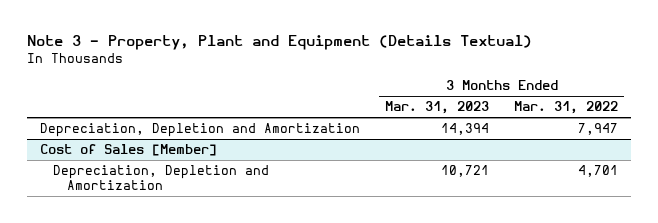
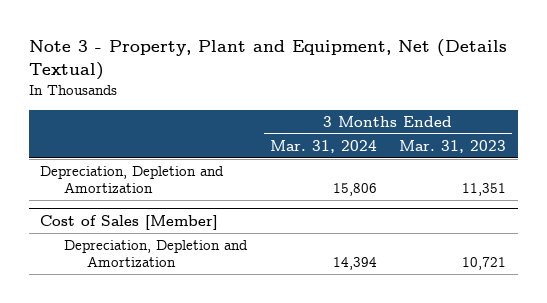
[26,35,532,51] Note 3 - Property, Plant and Equipment (Details Textual) -> [28,38,507,80] Note 3 - Property, Plant and Equipment, Net (Details Textual)
[514,101,619,115] Mar. 31, 2022 -> none
none -> [269,139,377,153] Mar. 31, 2024
[440,123,489,136] 14,394 -> [462,183,507,197] 11,351

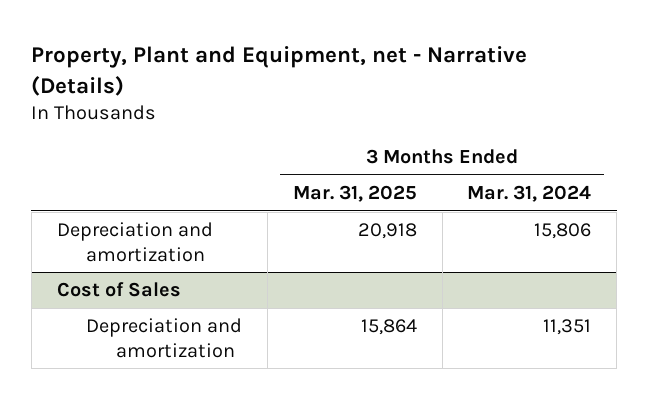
[28,38,507,80] Note 3 - Property, Plant and Equipment, Net (Details Textual) -> [31,45,528,96] Property, Plant and Equipment, net - Narrative (Details)
[399,139,507,153] Mar. 31, 2023 -> none
none -> [292,184,417,202] Mar. 31, 2025
[40,166,225,194] Depreciation, Depletion and Amortization -> [56,222,213,262] Depreciation and amortization
[40,214,219,230] Cost of Sales [Member] -> [56,282,181,298] Cost of Sales
[63,240,248,268] Depreciation, Depletion and Amortization -> [86,318,243,358] Depreciation and amortization
[332,257,377,271] 14,394 -> [543,319,592,336] 11,351

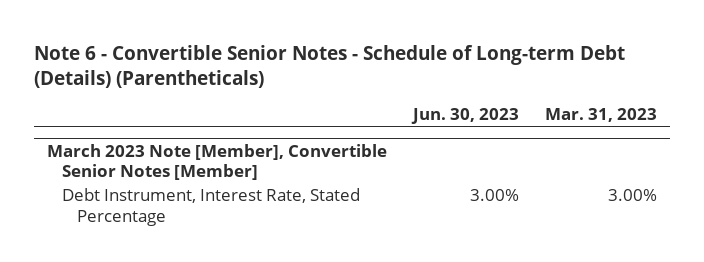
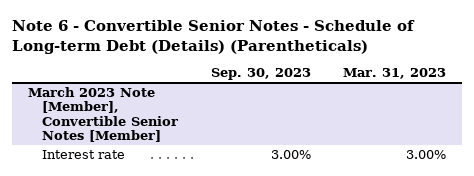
[410,108,519,125] Jun. 30, 2023 -> none
none -> [210,68,311,81] Sep. 30, 2023
[62,188,361,226] Debt Instrument, Interest Rate, Stated Percentage -> [42,150,126,160] Interest rate

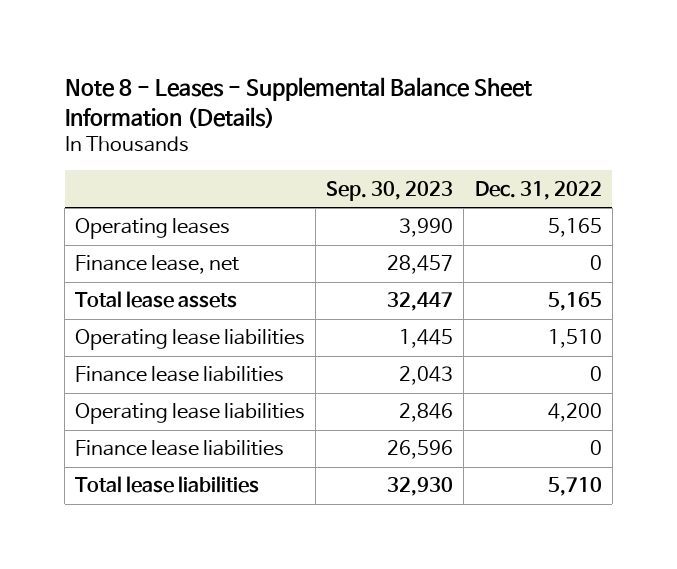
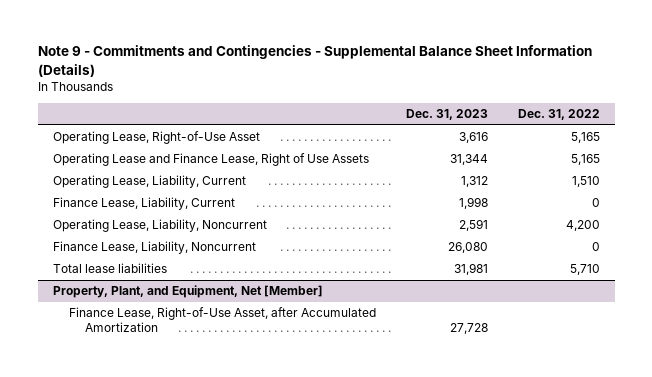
[64,76,532,128] Note 8 - Leases - Supplemental Balance Sheet Information (Details) -> [37,45,592,77] Note 9 - Commitments and Contingencies - Supplemental Balance Sheet Information (Details)
[326,180,454,201] Sep. 30, 2023 -> none
none -> [405,109,488,121] Dec. 31, 2023
[75,255,240,275] Finance lease, net -> none
[75,218,231,240] Operating leases -> [52,131,260,145] Operating Lease, Right-of-Use Asset
[75,291,238,309] Total lease assets -> [52,153,369,167] Operating Lease and Finance Lease, Right of Use Assets
[75,329,306,351] Operating lease liabilities -> [52,175,246,189] Operating Lease, Liability, Current
[75,366,285,383] Finance lease liabilities -> [52,197,235,211] Finance Lease, Liability, Current
[75,403,306,425] Operating lease liabilities -> [52,219,267,233] Operating Lease, Liability, Noncurrent
[75,440,285,457] Finance lease liabilities -> [52,241,256,255] Finance Lease, Liability, Noncurrent
none -> [52,285,323,299] Property, Plant, and Equipment, Net [Member]
none -> [68,307,376,333] Finance Lease, Right-of-Use Asset, after Accumulated Amortization

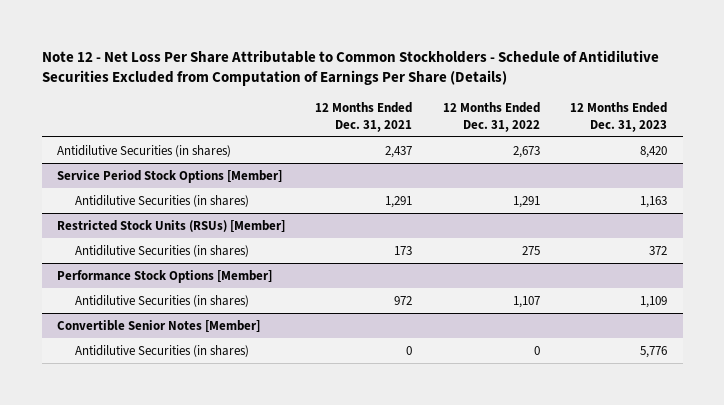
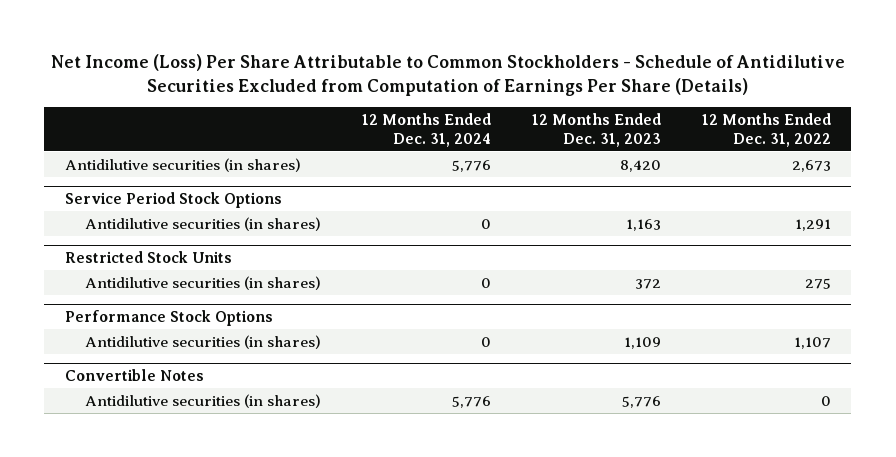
[41,49,659,87] Note 12 - Net Loss Per Share Attributable to Common Stockholders - Schedule of Antidilutive Securities Excluded from Computation of Earnings Per Share (Details) -> [50,54,845,96] Net Income (Loss) Per Share Attributable to Common Stockholders - Schedule of Antidilutive Securities Excluded from Computation of Earnings Per Share (Details)
[315,102,413,132] 12 Months Ended Dec. 31, 2021 -> none
none -> [362,112,492,147] 12 Months Ended Dec. 31, 2024
[56,145,231,158] Antidilutive Securities (in shares) -> [64,157,301,172] Antidilutive securities (in shares)
[56,170,282,184] Service Period Stock Options [Member] -> [64,192,282,209] Service Period Stock Options
[74,195,249,208] Antidilutive Securities (in shares) -> [85,216,322,231] Antidilutive securities (in shares)
[56,220,285,233] Restricted Stock Units (RSUs) [Member] -> [64,251,232,264] Restricted Stock Units
[74,245,249,258] Antidilutive Securities (in shares) -> [85,275,322,290] Antidilutive securities (in shares)
[56,270,272,284] Performance Stock Options [Member] -> [64,310,273,327] Performance Stock Options
[74,295,249,308] Antidilutive Securities (in shares) -> [85,334,322,349] Antidilutive securities (in shares)
[56,320,260,333] Convertible Senior Notes [Member] -> [64,369,204,382] Convertible Notes
[74,345,249,358] Antidilutive Securities (in shares) -> [85,393,322,408] Antidilutive securities (in shares)

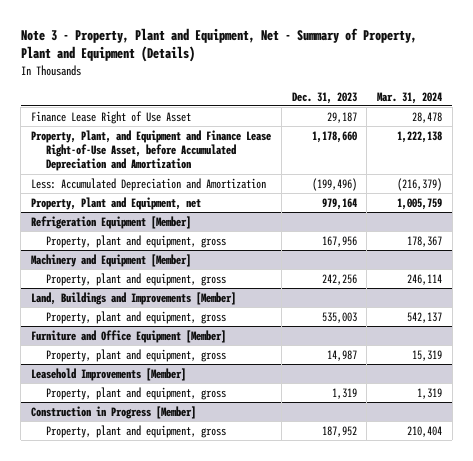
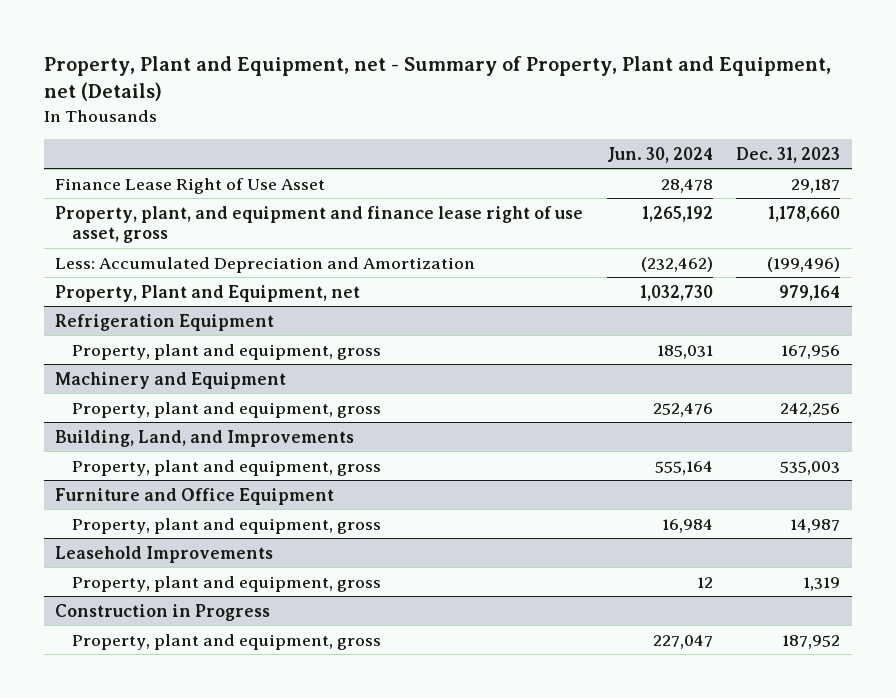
[20,27,417,63] Note 3 - Property, Plant and Equipment, Net - Summary of Property, Plant and Equipment (Details) -> [43,55,831,102] Property, Plant and Equipment, net - Summary of Property, Plant and Equipment, net (Details)
[377,91,443,104] Mar. 31, 2024 -> none
none -> [606,146,713,163] Jun. 30, 2024
[31,129,272,172] Property, Plant, and Equipment and Finance Lease Right-of-Use Asset, before Accumulated Depreciation and Amortization -> [55,205,584,244] Property, plant, and equipment and finance lease right of use asset, gross
[31,215,192,229] Refrigeration Equipment [Member] -> [55,313,275,331] Refrigeration Equipment
[31,253,192,267] Machinery and Equipment [Member] -> [55,371,287,389] Machinery and Equipment
[31,291,237,305] Land, Buildings and Improvements [Member] -> [55,429,355,447] Building, Land, and Improvements
[31,329,227,343] Furniture and Office Equipment [Member] -> [55,487,335,505] Furniture and Office Equipment
[31,367,187,381] Leasehold Improvements [Member] -> [55,545,274,563] Leasehold Improvements
[31,405,197,419] Construction in Progress [Member] -> [55,603,271,621] Construction in Progress

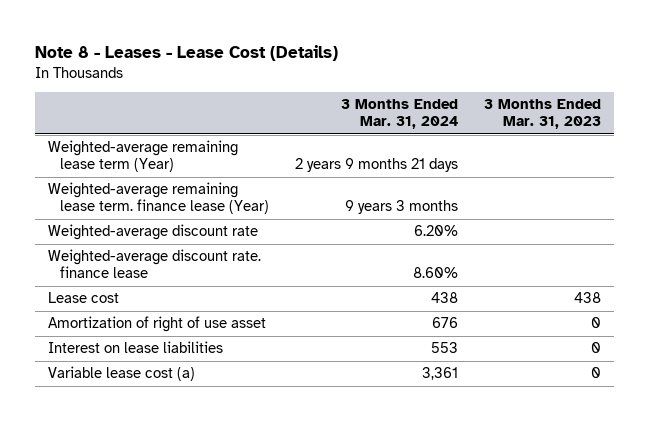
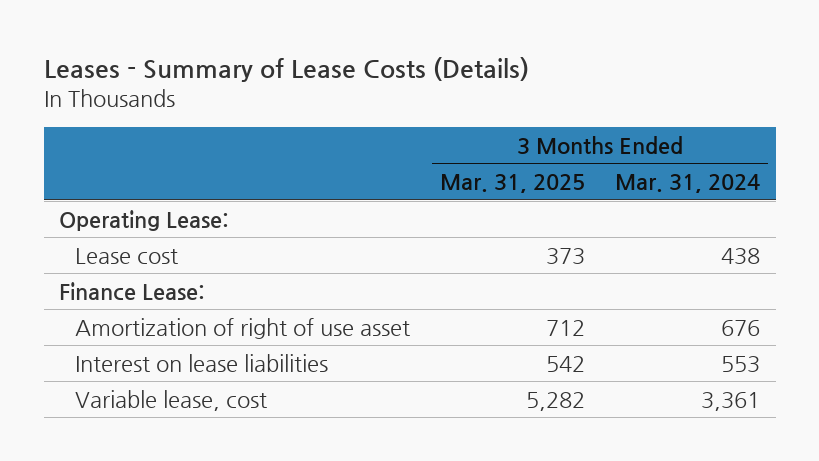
[35,44,339,61] Note 8 - Leases - Lease Cost (Details) -> [43,56,529,82] Leases - Summary of Lease Costs (Details)
[483,99,601,130] 3 Months Ended Mar. 31, 2023 -> none
none -> [440,173,586,193] Mar. 31, 2025
[48,140,239,173] Weighted-average remaining lease term (Year) -> none
[48,182,269,215] Weighted-average remaining lease term. finance lease (Year) -> none
[48,224,259,241] Weighted-average discount rate -> none
[48,249,262,279] Weighted-average discount rate. finance lease -> none
none -> [59,209,230,231] Operating Lease:
none -> [59,281,206,301] Finance Lease:
[48,366,196,382] Variable lease cost (a) -> [74,389,267,411] Variable lease, cost

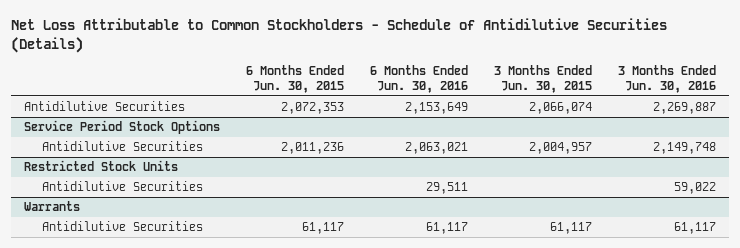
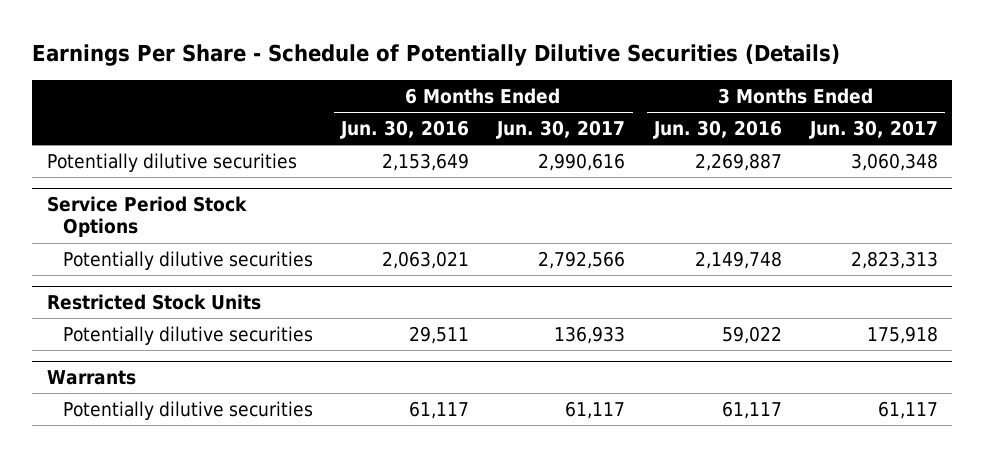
[11,18,668,54] Net Loss Attributable to Common Stockholders - Schedule of Antidilutive Securities (Details) -> [32,44,841,67] Earnings Per Share - Schedule of Potentially Dilutive Securities (Details)
[245,65,344,94] 6 Months Ended Jun. 30, 2015 -> none
[493,65,592,94] 3 Months Ended Jun. 30, 2015 -> none
none -> [496,119,626,139] Jun. 30, 2017
none -> [809,119,939,139] Jun. 30, 2017
[24,101,186,112] Antidilutive Securities -> [46,152,297,172] Potentially dilutive securities
[42,141,204,152] Antidilutive Securities -> [62,250,313,270] Potentially dilutive securities
[42,181,204,192] Antidilutive Securities -> [62,325,313,345] Potentially dilutive securities
[42,221,204,232] Antidilutive Securities -> [62,400,313,420] Potentially dilutive securities

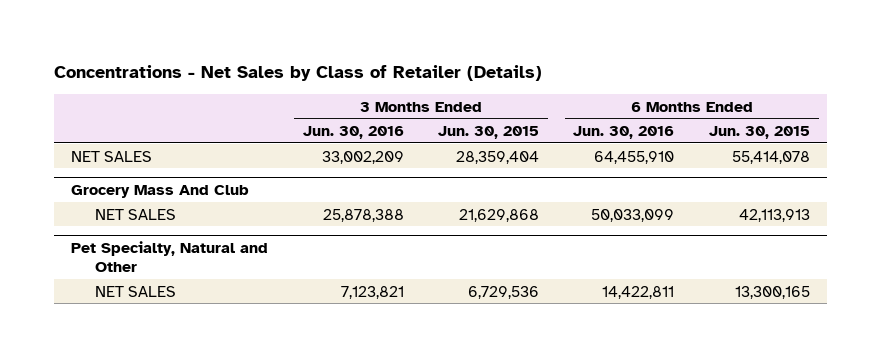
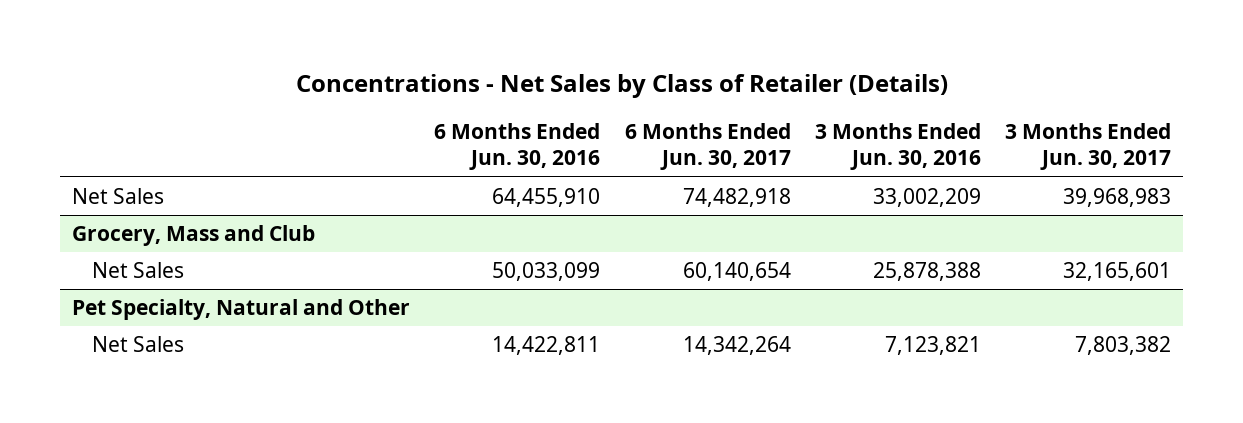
[438,125,540,139] Jun. 30, 2015 -> none
[708,125,810,139] Jun. 30, 2015 -> none
none -> [624,123,791,171] 6 Months Ended Jun. 30, 2017
none -> [1005,123,1172,171] 3 Months Ended Jun. 30, 2017
[71,150,153,162] NET SALES -> [71,188,164,205] Net Sales
[71,185,250,199] Grocery Mass And Club -> [71,225,315,247] Grocery, Mass and Club
[95,208,177,220] NET SALES -> [92,262,185,279] Net Sales
[95,285,177,297] NET SALES -> [92,336,185,353] Net Sales

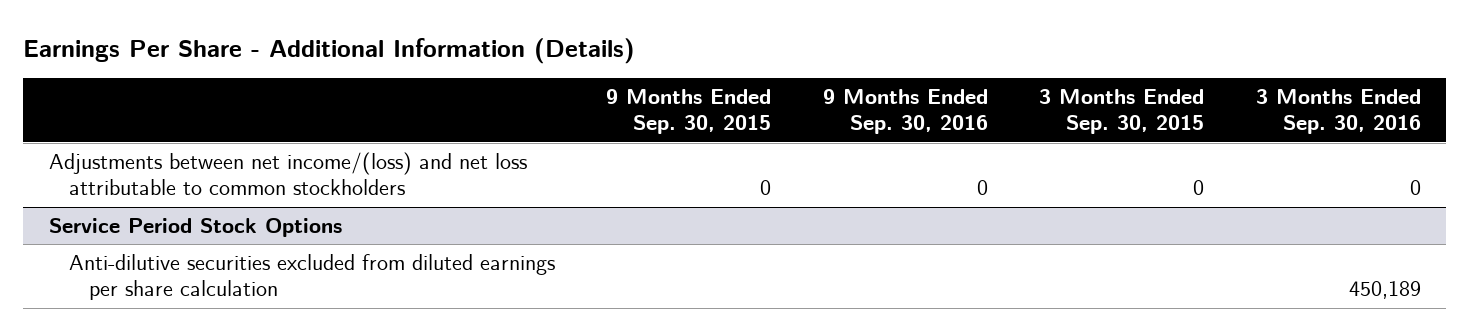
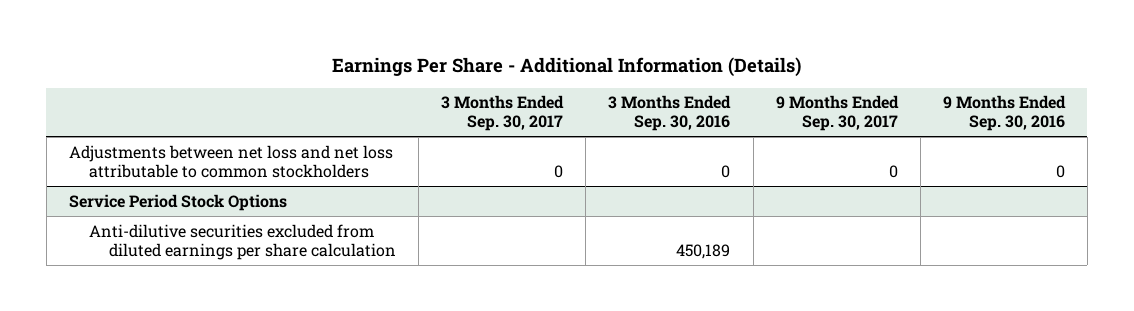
[606,88,772,135] 9 Months Ended Sep. 30, 2015 -> none
[1039,88,1205,135] 3 Months Ended Sep. 30, 2015 -> none
none -> [441,95,565,132] 3 Months Ended Sep. 30, 2017
none -> [775,95,899,132] 9 Months Ended Sep. 30, 2017
[49,152,528,196] Adjustments between net income/(loss) and net loss attributable to common stockholders -> [69,144,394,178] Adjustments between net loss and net loss attributable to common stockholders

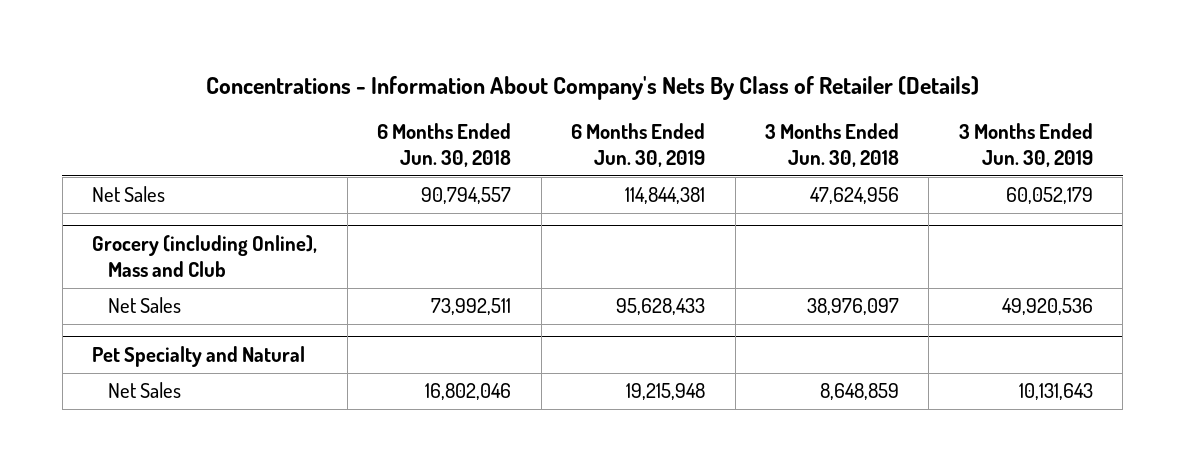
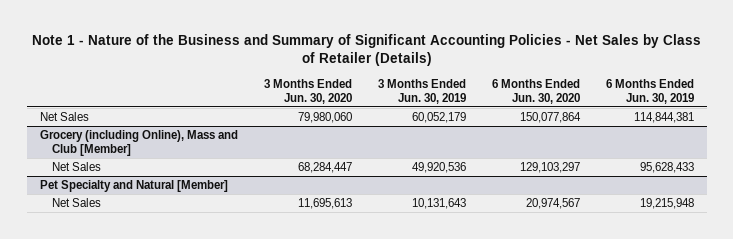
[205,75,979,100] Concentrations - Information About Company's Nets By Class of Retailer (Details) -> [31,33,701,67] Note 1 - Nature of the Business and Summary of Significant Accounting Policies - Net Sales by Class of Retailer (Details)
[377,123,512,168] 6 Months Ended Jun. 30, 2018 -> none
[764,123,899,168] 3 Months Ended Jun. 30, 2018 -> none
none -> [263,78,352,105] 3 Months Ended Jun. 30, 2020
none -> [491,78,580,105] 6 Months Ended Jun. 30, 2020
[92,235,318,278] Grocery (including Online), Mass and Club -> [39,129,238,157] Grocery (including Online), Mass and Club [Member]
[92,346,306,368] Pet Specialty and Natural -> [39,179,228,192] Pet Specialty and Natural [Member]

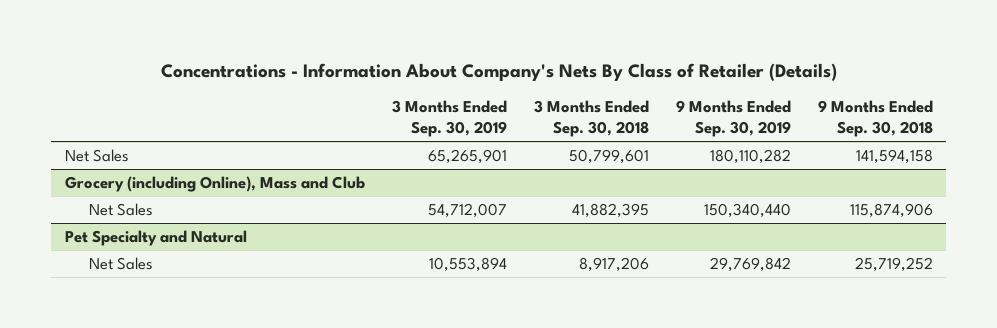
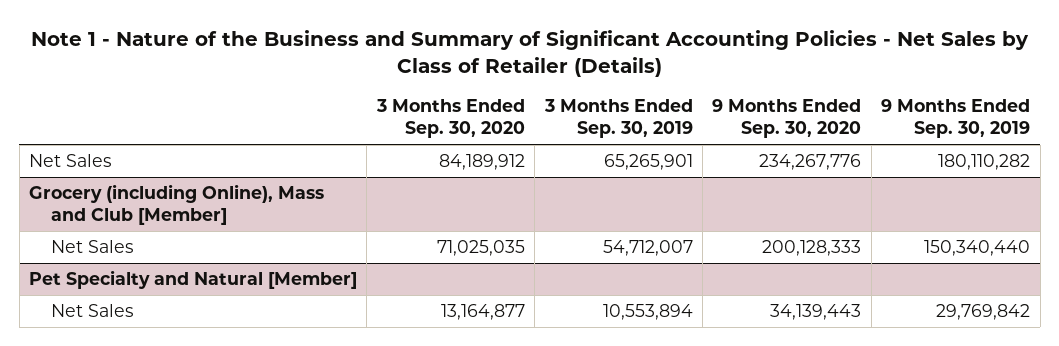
[160,62,837,81] Concentrations - Information About Company's Nets By Class of Retailer (Details) -> [30,29,1029,77] Note 1 - Nature of the Business and Summary of Significant Accounting Policies - Net Sales by Class of Retailer (Details)
[533,100,649,137] 3 Months Ended Sep. 30, 2018 -> none
[817,100,933,137] 9 Months Ended Sep. 30, 2018 -> none
none -> [375,99,525,139] 3 Months Ended Sep. 30, 2020
none -> [712,99,862,139] 9 Months Ended Sep. 30, 2020
[64,176,365,193] Grocery (including Online), Mass and Club -> [28,184,324,226] Grocery (including Online), Mass and Club [Member]
[64,230,247,247] Pet Specialty and Natural -> [28,270,357,290] Pet Specialty and Natural [Member]

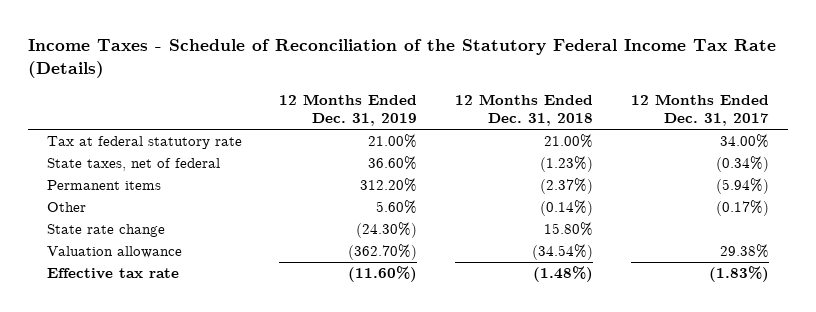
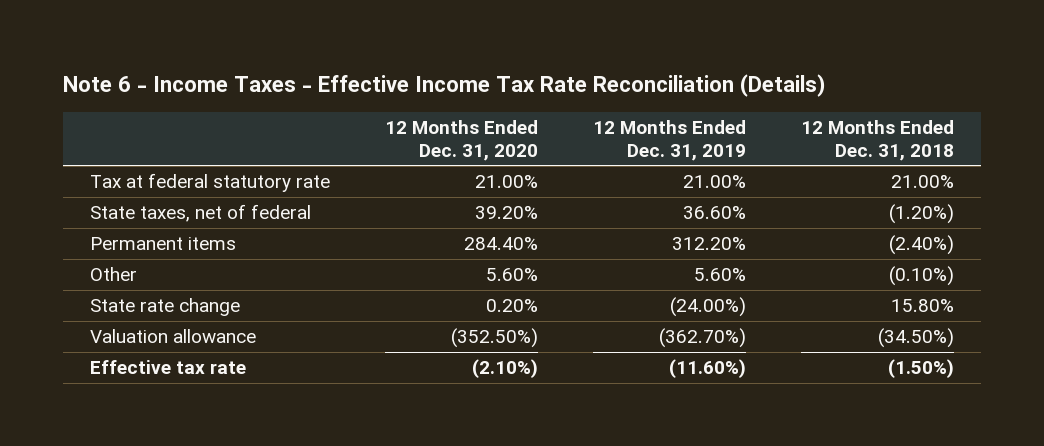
[27,39,776,79] Income Taxes - Schedule of Reconciliation of the Statutory Federal Income Tax Rate (Details) -> [62,74,826,98] Note 6 - Income Taxes - Effective Income Tax Rate Reconciliation (Details)
[630,94,769,127] 12 Months Ended Dec. 31, 2017 -> none
none -> [384,119,538,161] 12 Months Ended Dec. 31, 2020
[540,156,594,173] (1.23%) -> [888,204,954,225] (1.20%)
[540,178,594,195] (2.37%) -> [888,235,954,256] (2.40%)
[540,200,594,217] (0.14%) -> [888,266,954,287] (0.10%)
[356,222,418,239] (24.30%) -> [669,297,746,318] (24.00%)
[532,244,594,261] (34.54%) -> [877,328,954,349] (34.50%)
[533,266,594,283] (1.48%) -> [887,359,954,379] (1.50%)

